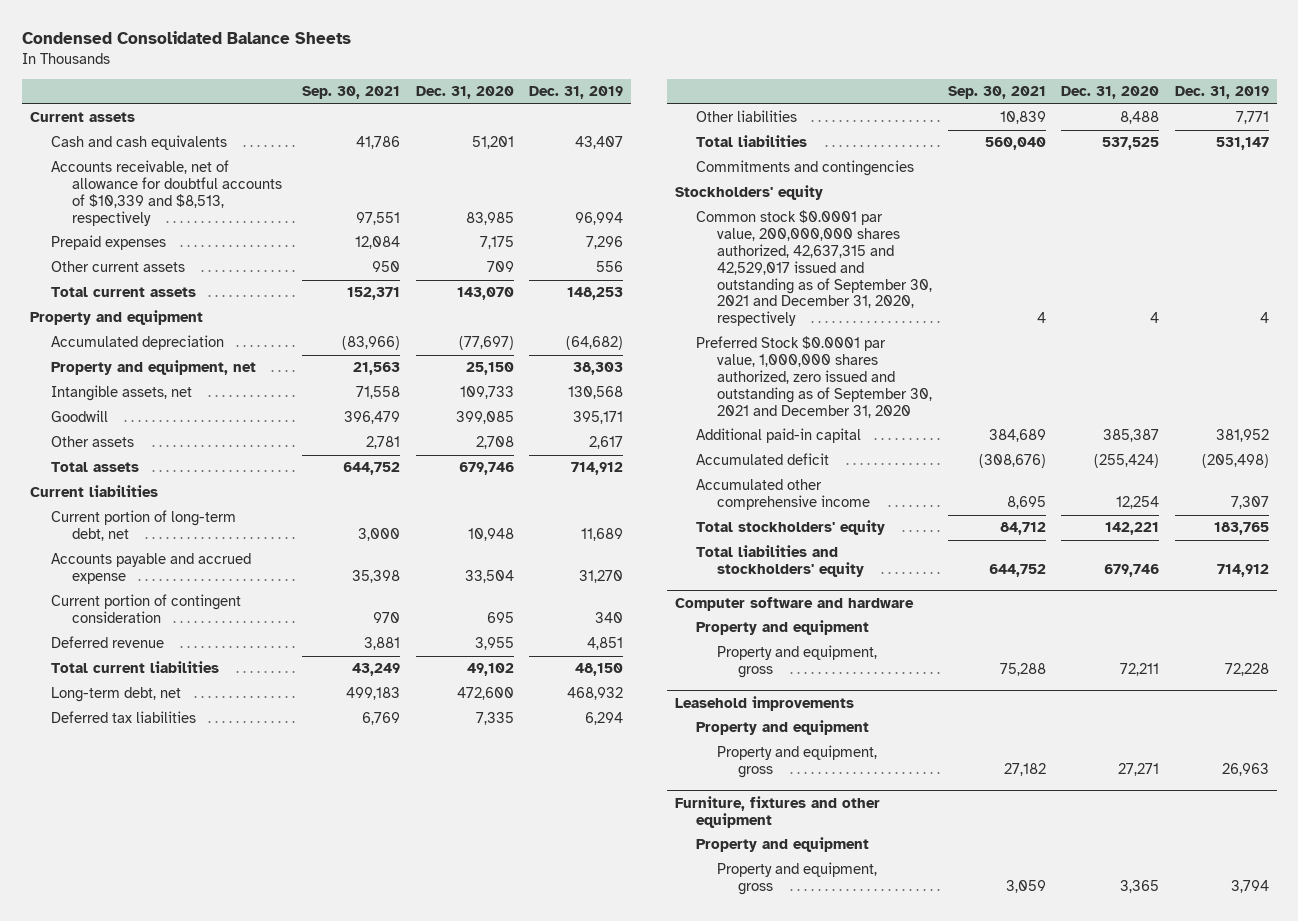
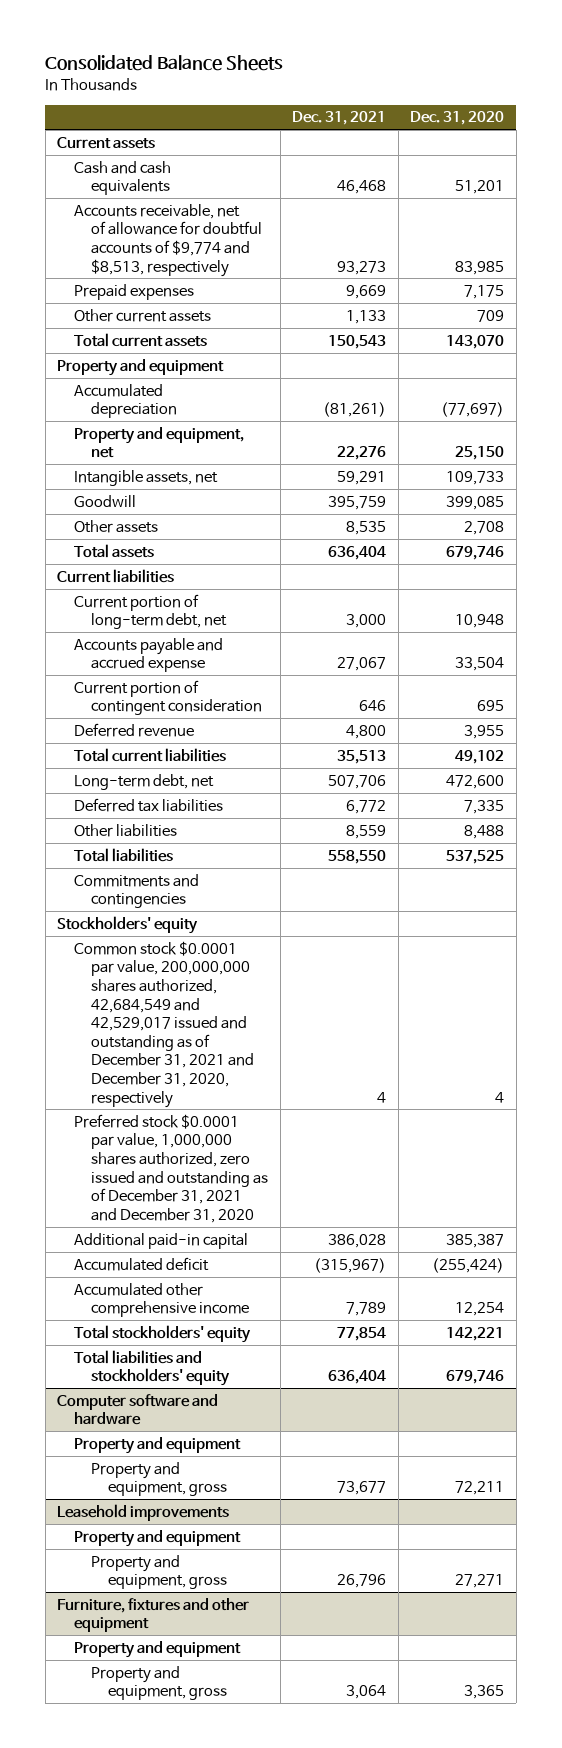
[21,31,351,45] Condensed Consolidated Balance Sheets -> [45,55,284,72] Consolidated Balance Sheets
[302,85,401,99] Sep. 30, 2021 -> none
[529,85,624,99] Dec. 31, 2019 -> none
none -> [292,111,387,126] Dec. 31, 2021
[50,160,282,226] Accounts receivable, net of allowance for doubtful accounts of $10,339 and $8,513, respectively -> [74,203,263,277] Accounts receivable, net of allowance for doubtful accounts of $9,774 and $8,513, respectively
[696,210,933,327] Common stock $0.0001 par value, 200,000,000 shares authorized, 42,637,315 and 42,529,017 issued and outstanding as of September 30, 2021 and December 31, 2020, respectively -> [74,940,255,1108] Common stock $0.0001 par value, 200,000,000 shares authorized, 42,684,549 and 42,529,017 issued and outstanding as of December 31, 2021 and December 31, 2020, respectively
[696,336,933,418] Preferred Stock $0.0001 par value, 1,000,000 shares authorized, zero issued and outstanding as of September 30, 2021 and December 31, 2020 -> [74,1113,269,1223] Preferred stock $0.0001 par value, 1,000,000 shares authorized, zero issued and outstanding as of December 31, 2021 and December 31, 2020

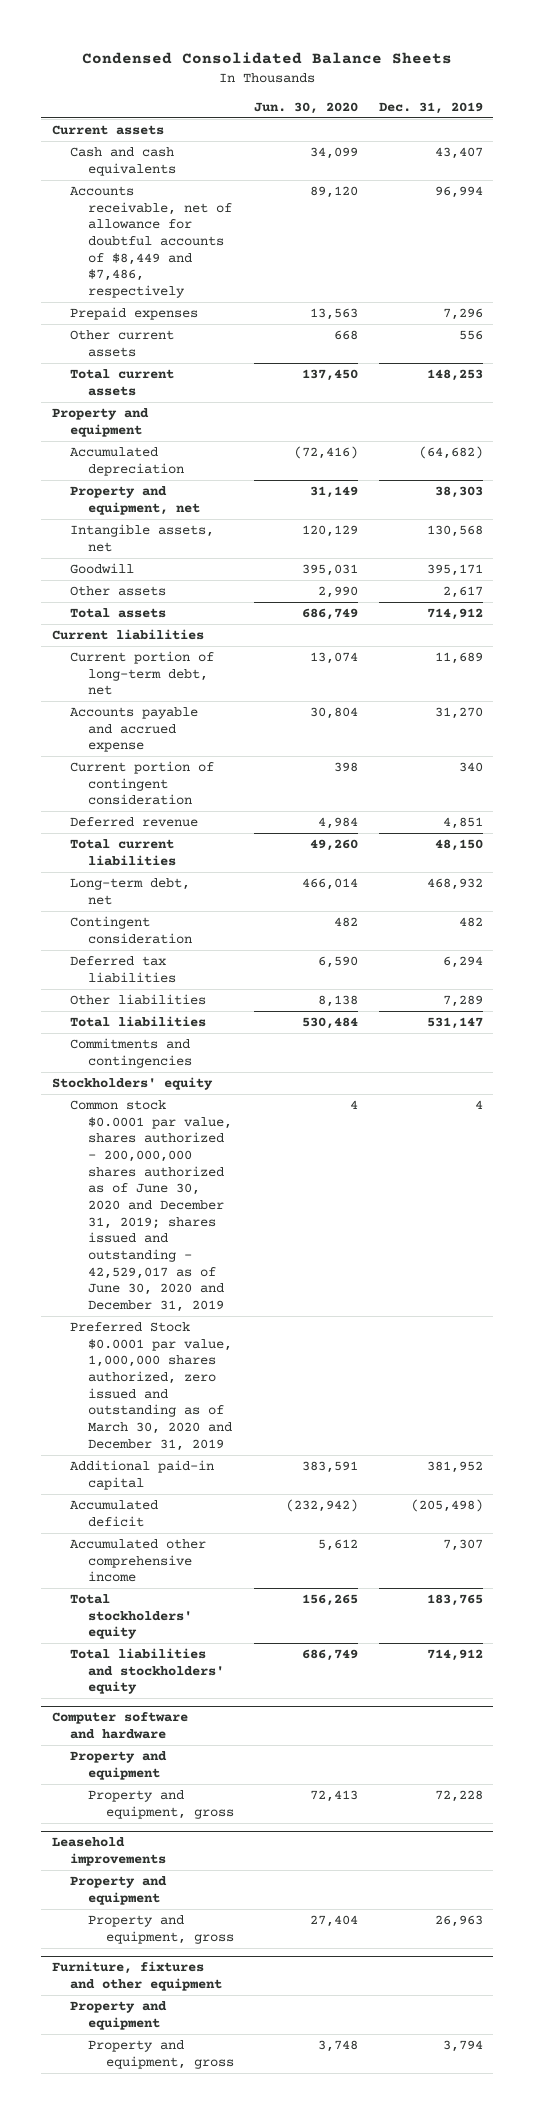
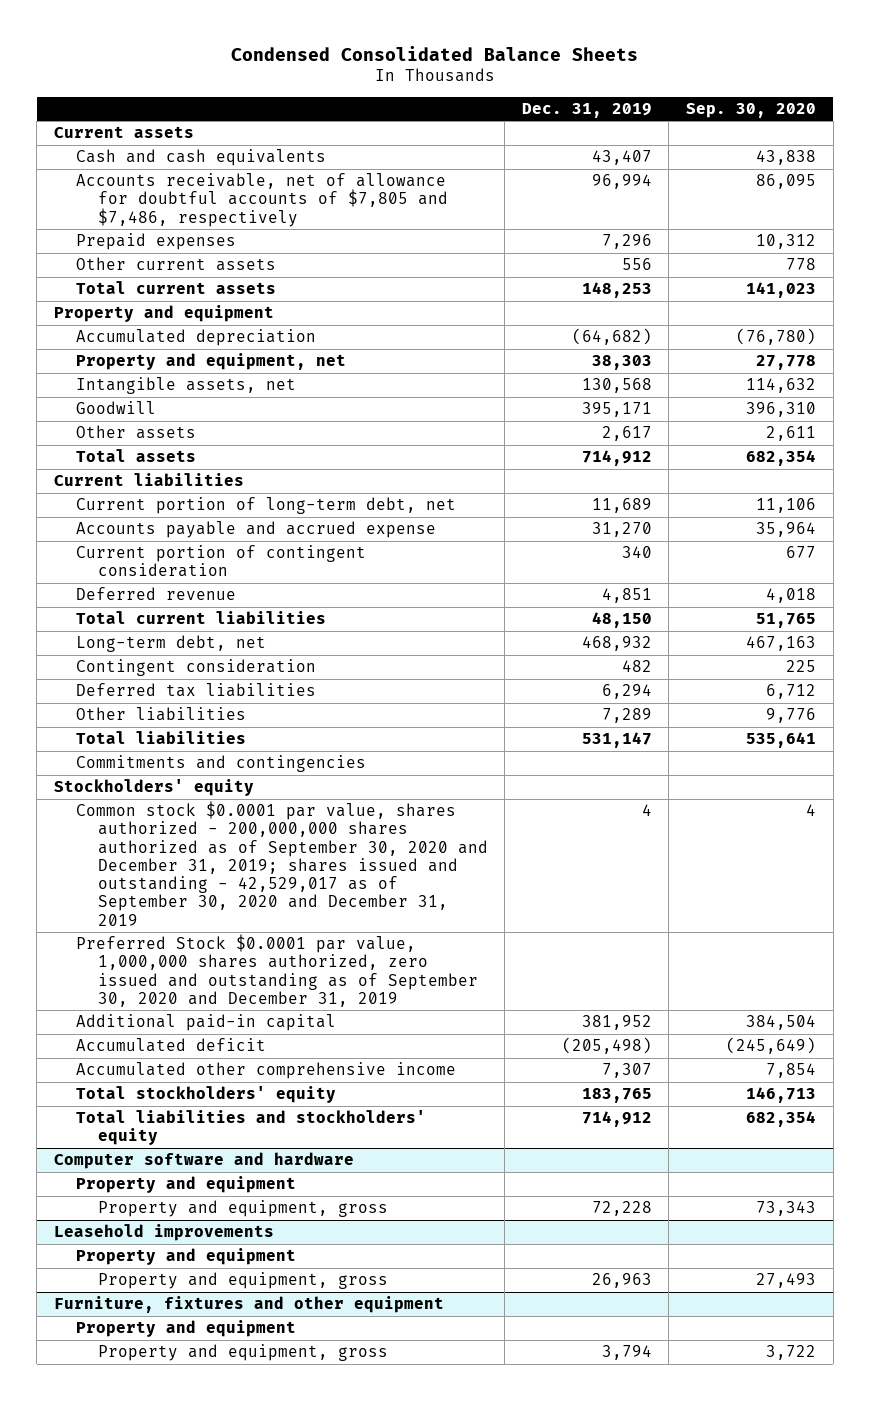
[254,101,359,114] Jun. 30, 2020 -> none
none -> [685,102,816,118] Sep. 30, 2020
[69,186,232,299] Accounts receivable, net of allowance for doubtful accounts of $8,449 and $7,486, respectively -> [75,173,448,227] Accounts receivable, net of allowance for doubtful accounts of $7,805 and $7,486, respectively
[69,1100,232,1313] Common stock $0.0001 par value, shares authorized - 200,000,000 shares authorized as of June 30, 2020 and December 31, 2019; shares issued and outstanding - 42,529,017 as of June 30, 2020 and December 31, 2019 -> [75,801,488,926] Common stock $0.0001 par value, shares authorized - 200,000,000 shares authorized as of September 30, 2020 and December 31, 2019; shares issued and outstanding - 42,529,017 as of September 30, 2020 and December 31, 2019
[69,1322,232,1451] Preferred Stock $0.0001 par value, 1,000,000 shares authorized, zero issued and outstanding as of March 30, 2020 and December 31, 2019 -> [75,934,478,1007] Preferred Stock $0.0001 par value, 1,000,000 shares authorized, zero issued and outstanding as of September 30, 2020 and December 31, 2019

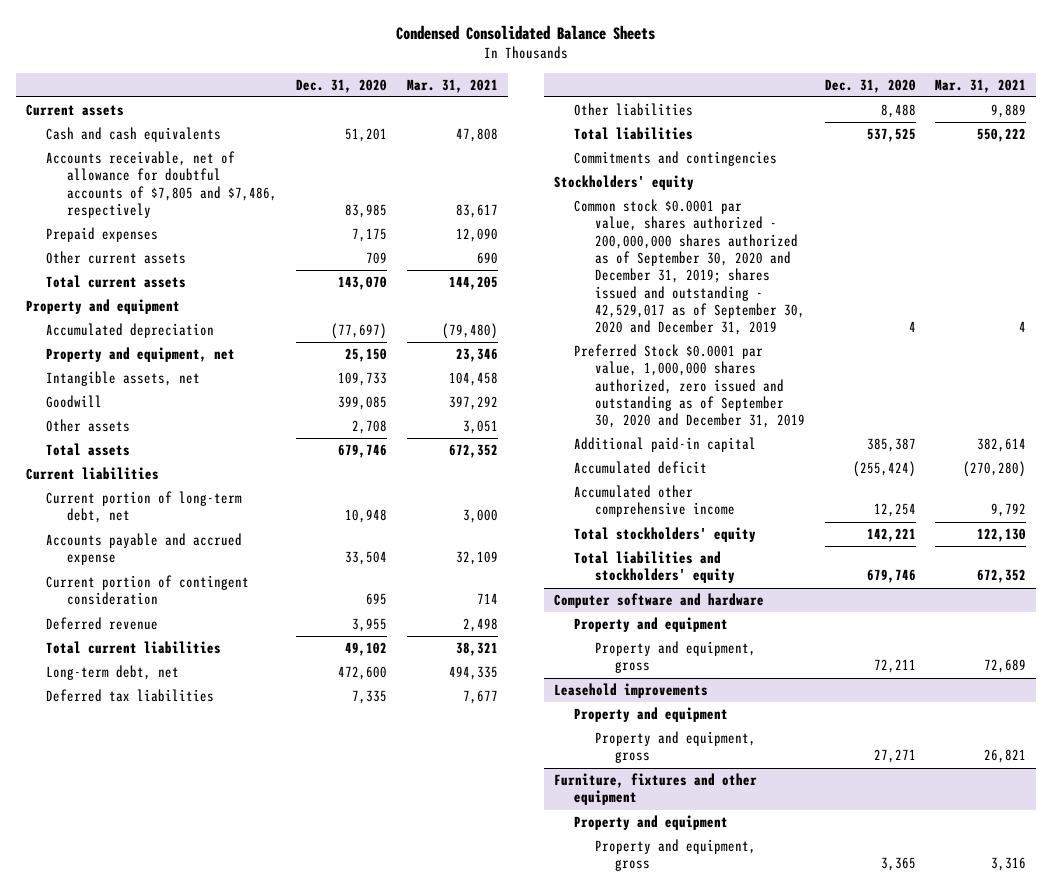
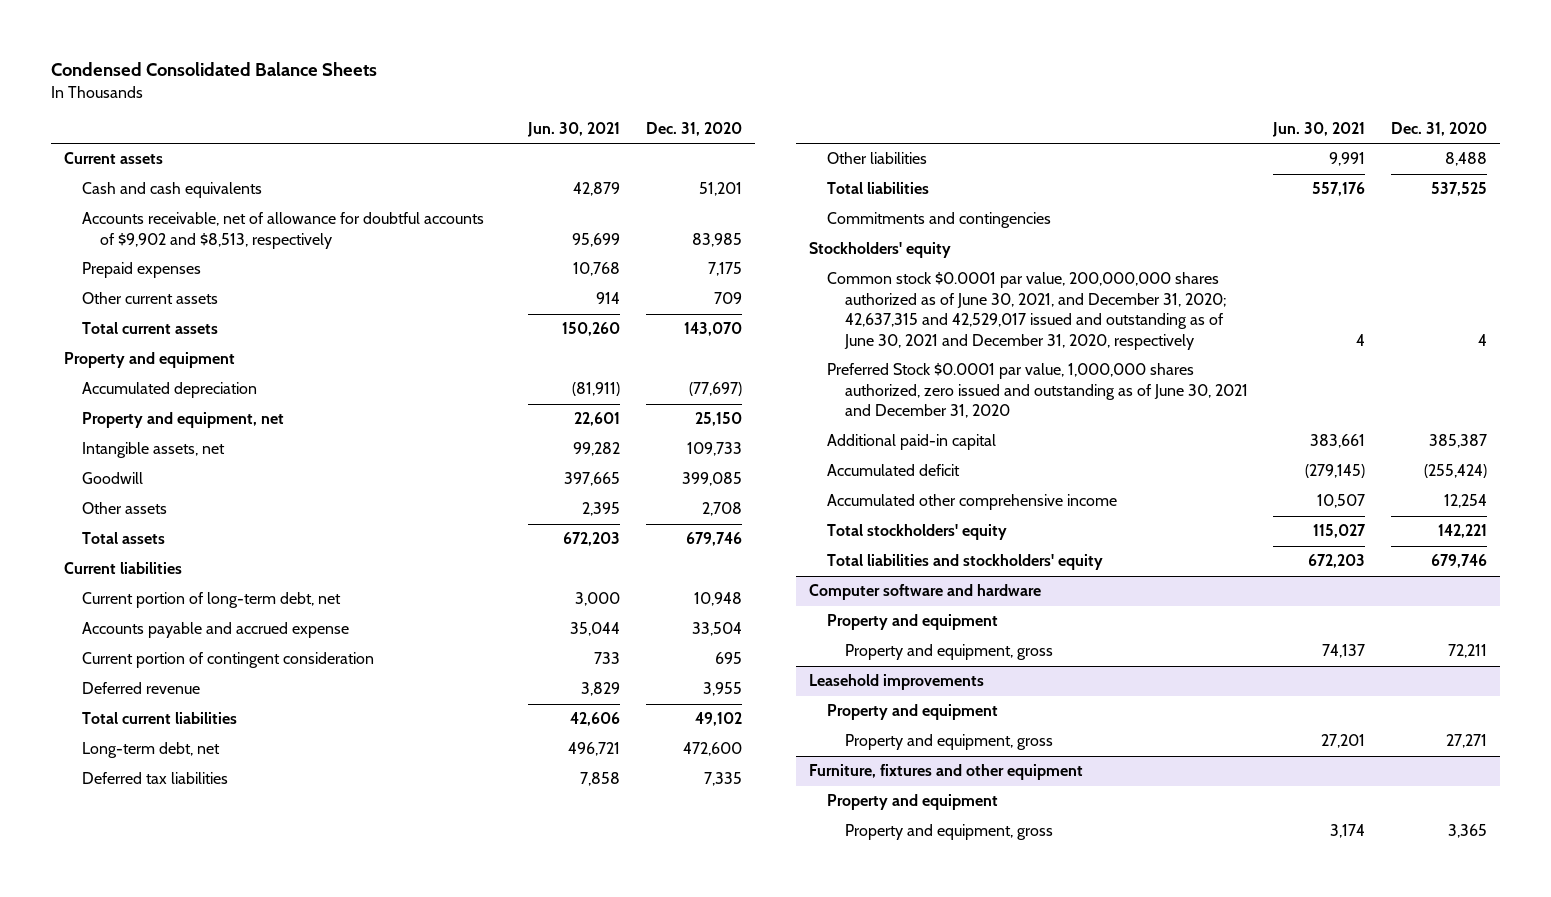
[407,78,499,93] Mar. 31, 2021 -> none
none -> [527,122,621,138] Jun. 30, 2021
[46,151,277,219] Accounts receivable, net of allowance for doubtful accounts of $7,805 and $7,486, respectively -> [81,212,484,249] Accounts receivable, net of allowance for doubtful accounts of $9,902 and $8,513, respectively
[574,199,805,336] Common stock $0.0001 par value, shares authorized - 200,000,000 shares authorized as of September 30, 2020 and December 31, 2019; shares issued and outstanding - 42,529,017 as of September 30, 2020 and December 31, 2019 -> [826,272,1226,350] Common stock $0.0001 par value, 200,000,000 shares authorized as of June 30, 2021, and December 31, 2020; 42,637,315 and 42,529,017 issued and outstanding as of June 30, 2021 and December 31, 2020, respectively
[574,344,805,429] Preferred Stock $0.0001 par value, 1,000,000 shares authorized, zero issued and outstanding as of September 30, 2020 and December 31, 2019 -> [826,363,1248,419] Preferred Stock $0.0001 par value, 1,000,000 shares authorized, zero issued and outstanding as of June 30, 2021 and December 31, 2020

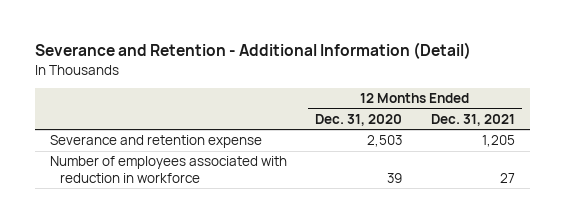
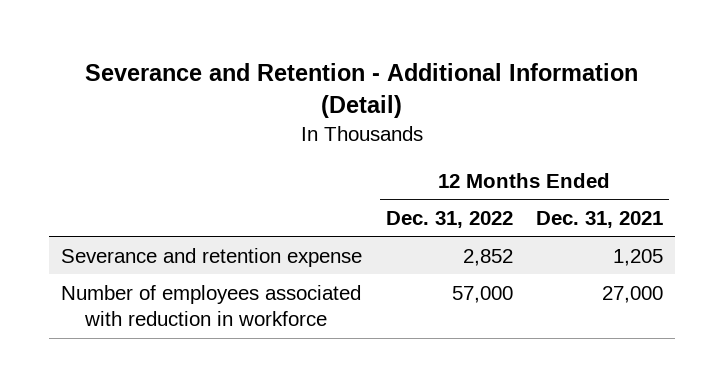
[315,113,403,126] Dec. 31, 2020 -> none
none -> [385,210,513,228] Dec. 31, 2022
[500,173,516,184] 27 -> [602,285,664,303] 27,000

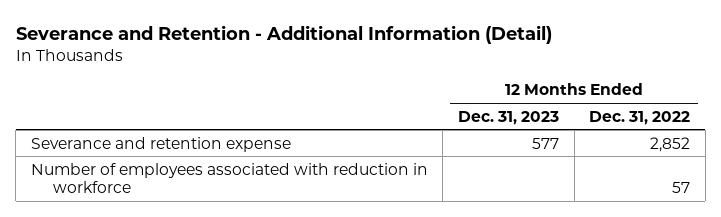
[536,210,664,228] Dec. 31, 2021 -> none
none -> [458,110,560,125] Dec. 31, 2023
[451,285,513,303] 57,000 -> [672,182,691,194] 57

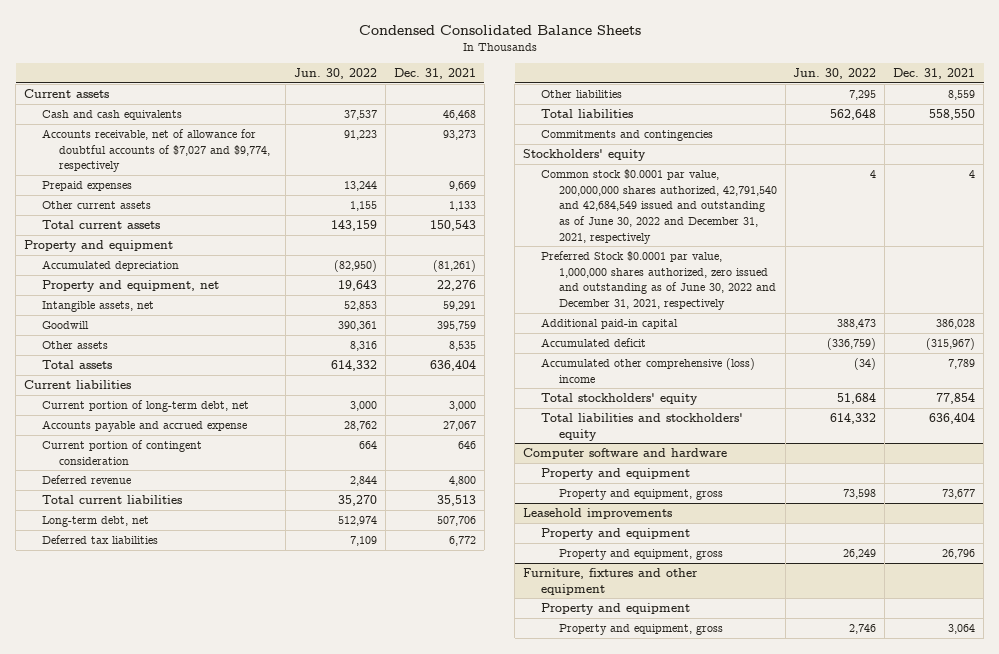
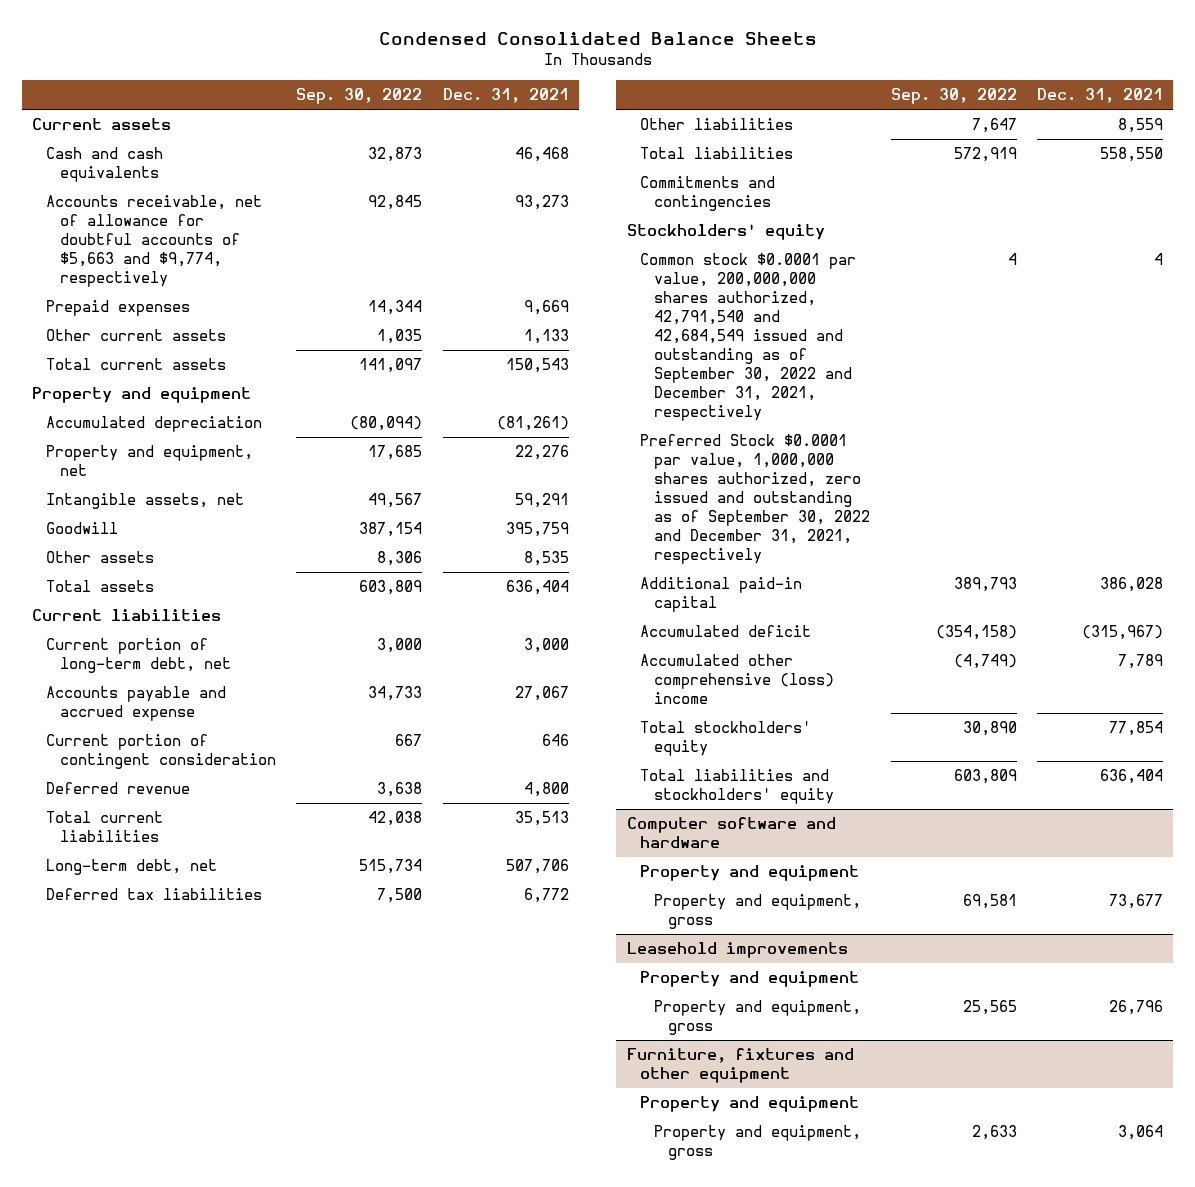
[294,68,378,80] Jun. 30, 2022 -> none
none -> [296,88,423,105] Sep. 30, 2022
[41,128,271,173] Accounts receivable, net of allowance for doubtful accounts of $7,027 and $9,774, respectively -> [46,195,263,288] Accounts receivable, net of allowance for doubtful accounts of $5,663 and $9,774, respectively
[541,168,777,244] Common stock $0.0001 par value, 200,000,000 shares authorized, 42,791,540 and 42,684,549 issued and outstanding as of June 30, 2022 and December 31, 2021, respectively -> [640,253,857,421] Common stock $0.0001 par value, 200,000,000 shares authorized, 42,791,540 and 42,684,549 issued and outstanding as of September 30, 2022 and December 31, 2021, respectively
[541,250,776,311] Preferred Stock $0.0001 par value, 1,000,000 shares authorized, zero issued and outstanding as of June 30, 2022 and December 31, 2021, respectively -> [640,434,871,565] Preferred Stock $0.0001 par value, 1,000,000 shares authorized, zero issued and outstanding as of September 30, 2022 and December 31, 2021, respectively

